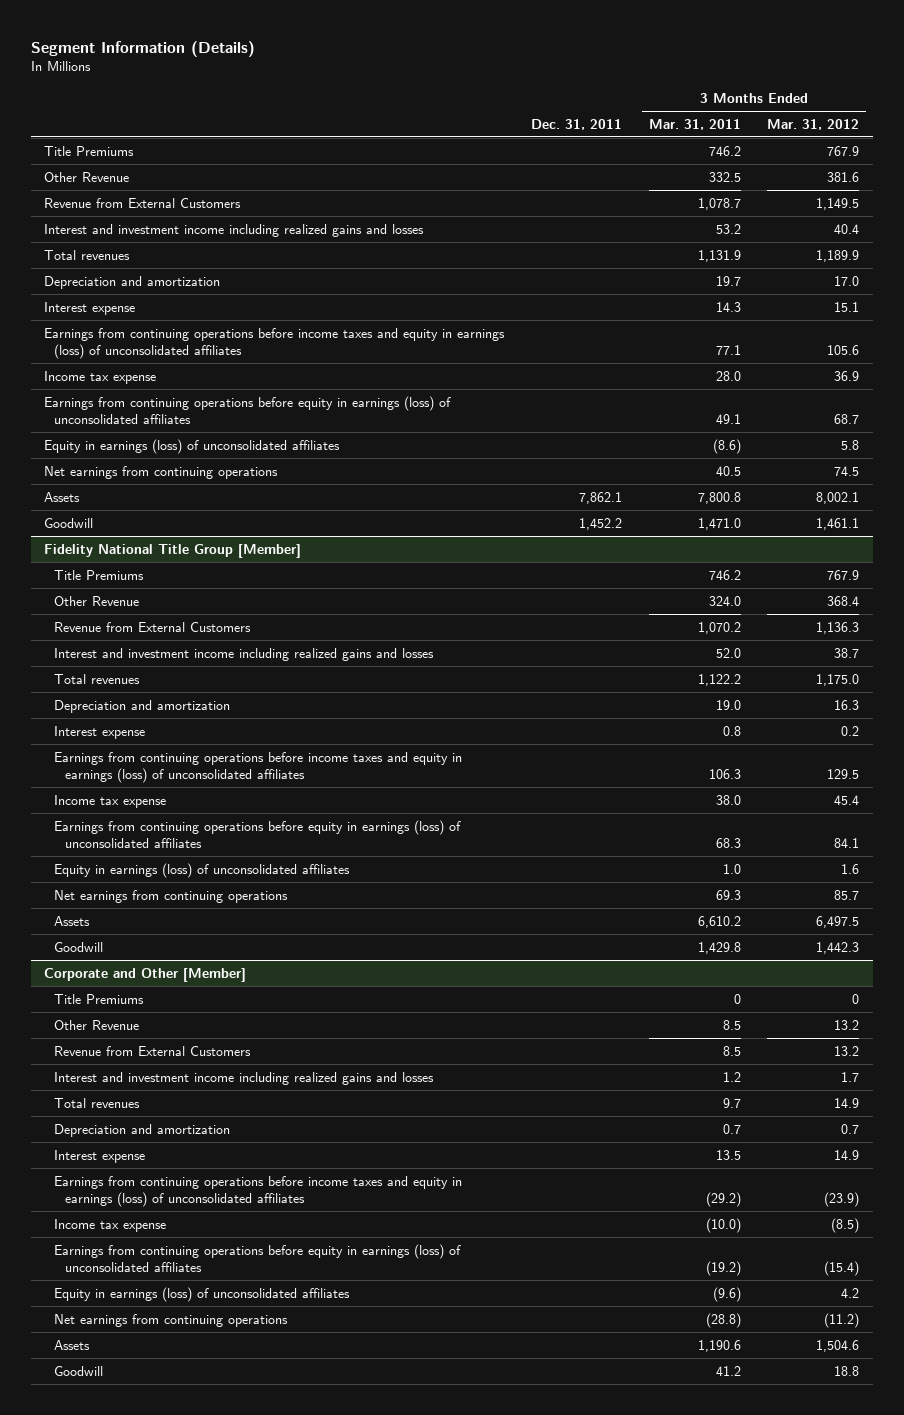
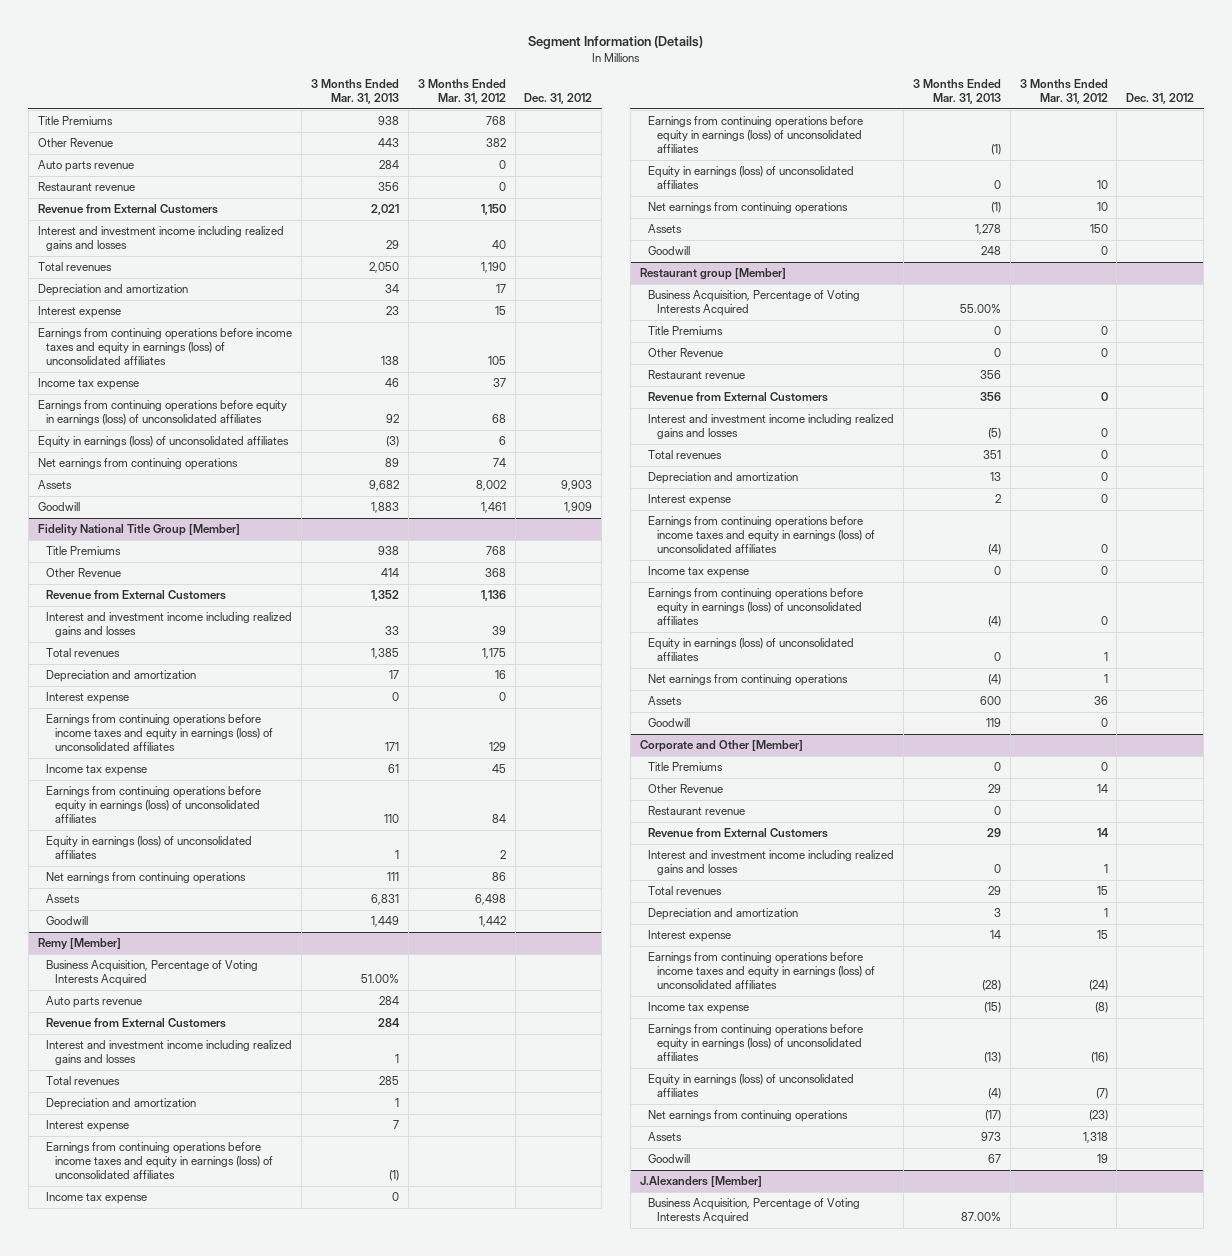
[531,118,623,130] Dec. 31, 2011 -> none
[648,118,741,130] Mar. 31, 2011 -> none
none -> [311,78,400,105] 3 Months Ended Mar. 31, 2013
none -> [524,93,593,105] Dec. 31, 2012
[827,145,860,156] 767.9 -> [485,115,506,125] 768
[827,171,860,182] 381.6 -> [485,137,506,147] 382
none -> [37,159,134,172] Auto parts revenue
none -> [37,181,135,191] Restaurant revenue
[816,197,860,210] 1,149.5 -> [480,203,506,215] 1,150
[834,223,860,234] 40.4 -> [491,240,506,250] 40
[816,249,860,262] 1,189.9 -> [480,261,506,273] 1,190
[834,275,860,286] 17.0 -> [495,283,506,293] 17
[834,301,860,312] 15.1 -> [494,305,506,315] 15
[827,345,860,356] 105.6 -> [487,356,506,366] 105
[834,370,860,381] 36.9 -> [492,377,506,387] 37
[834,414,860,425] 68.7 -> [491,414,506,424] 68
[841,439,860,450] 5.8 -> [498,435,506,445] 6
[834,465,860,476] 74.5 -> [492,457,506,467] 74
[816,491,860,504] 8,002.1 -> [475,479,506,491] 8,002
[816,517,860,530] 1,461.1 -> [480,501,506,513] 1,461
[827,569,860,580] 767.9 -> [485,545,506,555] 768
[827,595,860,606] 368.4 -> [484,567,506,577] 368
[816,621,860,634] 1,136.3 -> [480,589,506,601] 1,136
[834,647,860,658] 38.7 -> [491,626,506,636] 39
[816,673,860,686] 1,175.0 -> [481,647,506,659] 1,175
[834,699,860,710] 16.3 -> [494,669,506,679] 16
[841,725,860,736] 0.2 -> [498,691,506,701] 0
[827,769,860,780] 129.5 -> [488,742,506,752] 129
[834,794,860,805] 45.4 -> [491,763,506,773] 45
[834,838,860,849] 84.1 -> [491,814,506,824] 84
[841,863,860,874] 1.6 -> [499,850,506,860] 2
[834,889,860,900] 85.7 -> [491,871,506,881] 86
[816,915,860,928] 6,497.5 -> [474,893,506,905] 6,498
[816,941,860,954] 1,442.3 -> [478,915,506,927] 1,442
none -> [37,937,121,950] Remy [Member]
none -> [46,959,259,987] Business Acquisition, Percentage of Voting Interests Acquired
none -> [46,995,143,1008] Auto parts revenue
none -> [46,1017,227,1028] Revenue from External Customers
none -> [46,1039,293,1066] Interest and investment income including realized gains and losses
none -> [46,1075,121,1085] Total revenues
none -> [46,1097,197,1110] Depreciation and amortization
none -> [46,1119,130,1132] Interest expense
none -> [46,1141,274,1180] Earnings from continuing operations before income taxes and equity in earnings (loss) of unconsolidated affiliates
none -> [46,1191,148,1204] Income tax expense
none -> [648,115,864,154] Earnings from continuing operations before equity in earnings (loss) of unconsolidated affiliates
none -> [648,165,855,190] Equity in earnings (loss) of unconsolidated affiliates
none -> [648,201,849,214] Net earnings from continuing operations
none -> [648,223,683,233] Assets
none -> [648,245,691,255] Goodwill
none -> [639,267,786,280] Restaurant group [Member]
none -> [648,289,861,317] Business Acquisition, Percentage of Voting Interests Acquired
none -> [648,325,724,335] Title Premiums
none -> [648,347,724,357] Other Revenue
none -> [648,369,746,379] Restaurant revenue
none -> [648,391,829,402] Revenue from External Customers
none -> [648,413,895,440] Interest and investment income including realized gains and losses
none -> [648,449,723,459] Total revenues
none -> [648,471,799,484] Depreciation and amortization
none -> [648,493,732,506] Interest expense
none -> [648,515,875,554] Earnings from continuing operations before income taxes and equity in earnings (loss) of unconsolidated affiliates
none -> [648,565,750,578] Income tax expense
none -> [648,587,864,626] Earnings from continuing operations before equity in earnings (loss) of unconsolidated affiliates
none -> [648,637,855,662] Equity in earnings (loss) of unconsolidated affiliates
none -> [648,673,849,686] Net earnings from continuing operations
none -> [648,695,683,705] Assets
none -> [648,717,691,727] Goodwill
[834,1019,860,1030] 13.2 -> [1096,783,1108,793] 14
none -> [648,805,746,815] Restaurant revenue
[834,1045,860,1056] 13.2 -> [1096,827,1109,837] 14
[841,1071,860,1082] 1.7 -> [1103,864,1108,874] 1
[834,1097,860,1108] 14.9 -> [1096,885,1108,895] 15
[841,1123,860,1134] 0.7 -> [1103,907,1108,917] 1
[834,1149,860,1160] 14.9 -> [1096,929,1108,939] 15
[824,1192,860,1208] (23.9) -> [1088,980,1108,992] (24)
[831,1217,860,1233] (8.5) -> [1094,1001,1108,1013] (8)
[824,1261,860,1277] (15.4) -> [1090,1052,1108,1064] (16)
[841,1287,860,1298] 4.2 -> [1095,1088,1108,1100] (7)
[824,1312,860,1328] (11.2) -> [1088,1109,1108,1121] (23)
[816,1339,860,1352] 1,504.6 -> [1082,1131,1108,1143] 1,318
[834,1365,860,1376] 18.8 -> [1096,1153,1108,1163] 19
none -> [639,1175,762,1187] J.Alexanders [Member]
none -> [648,1197,861,1225] Business Acquisition, Percentage of Voting Interests Acquired

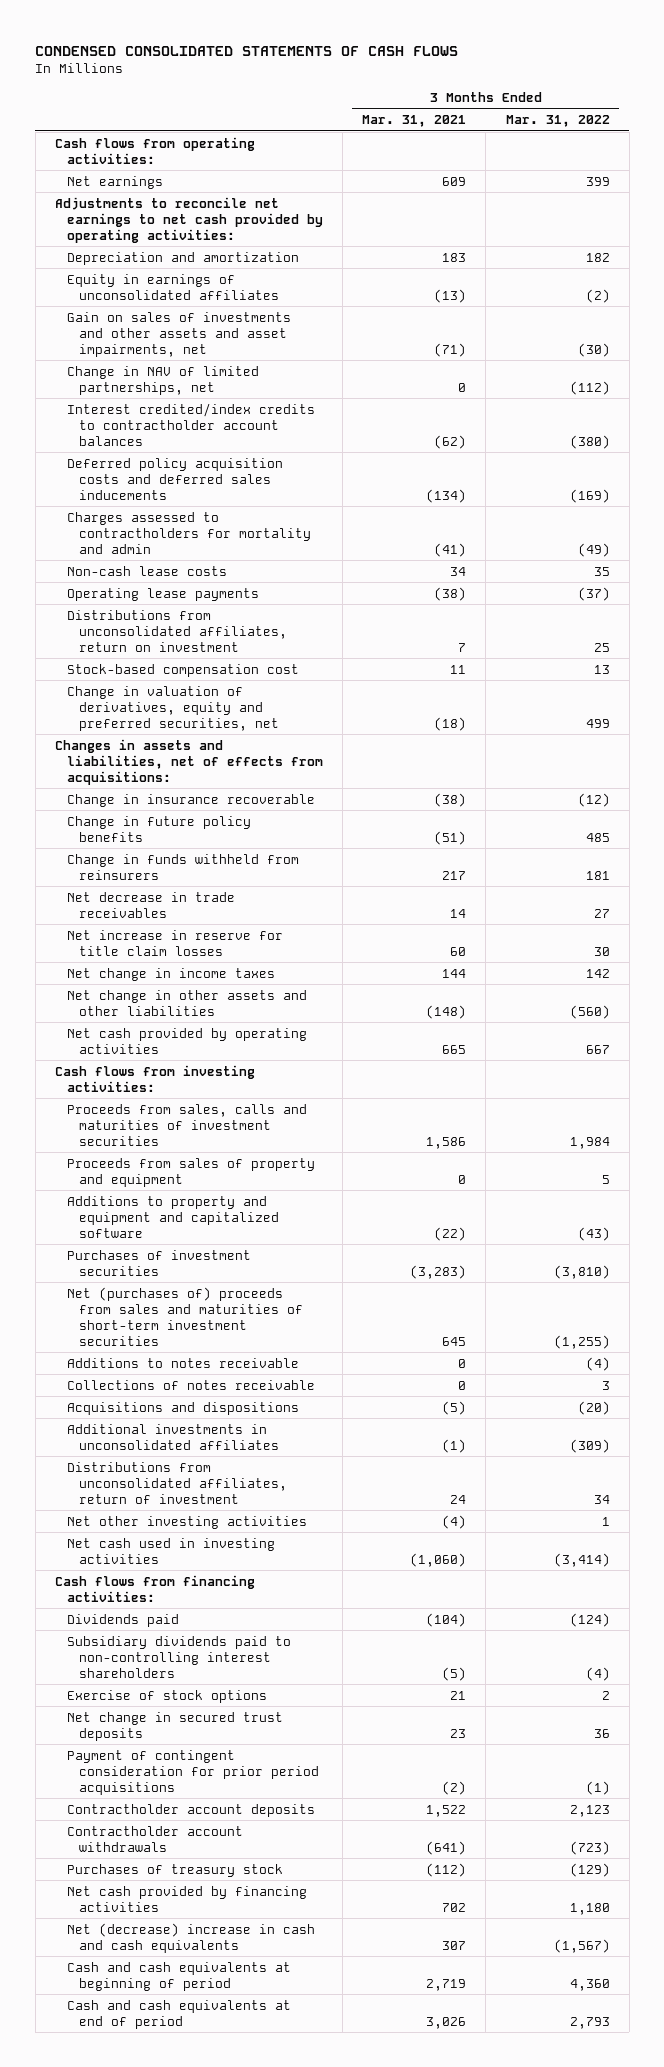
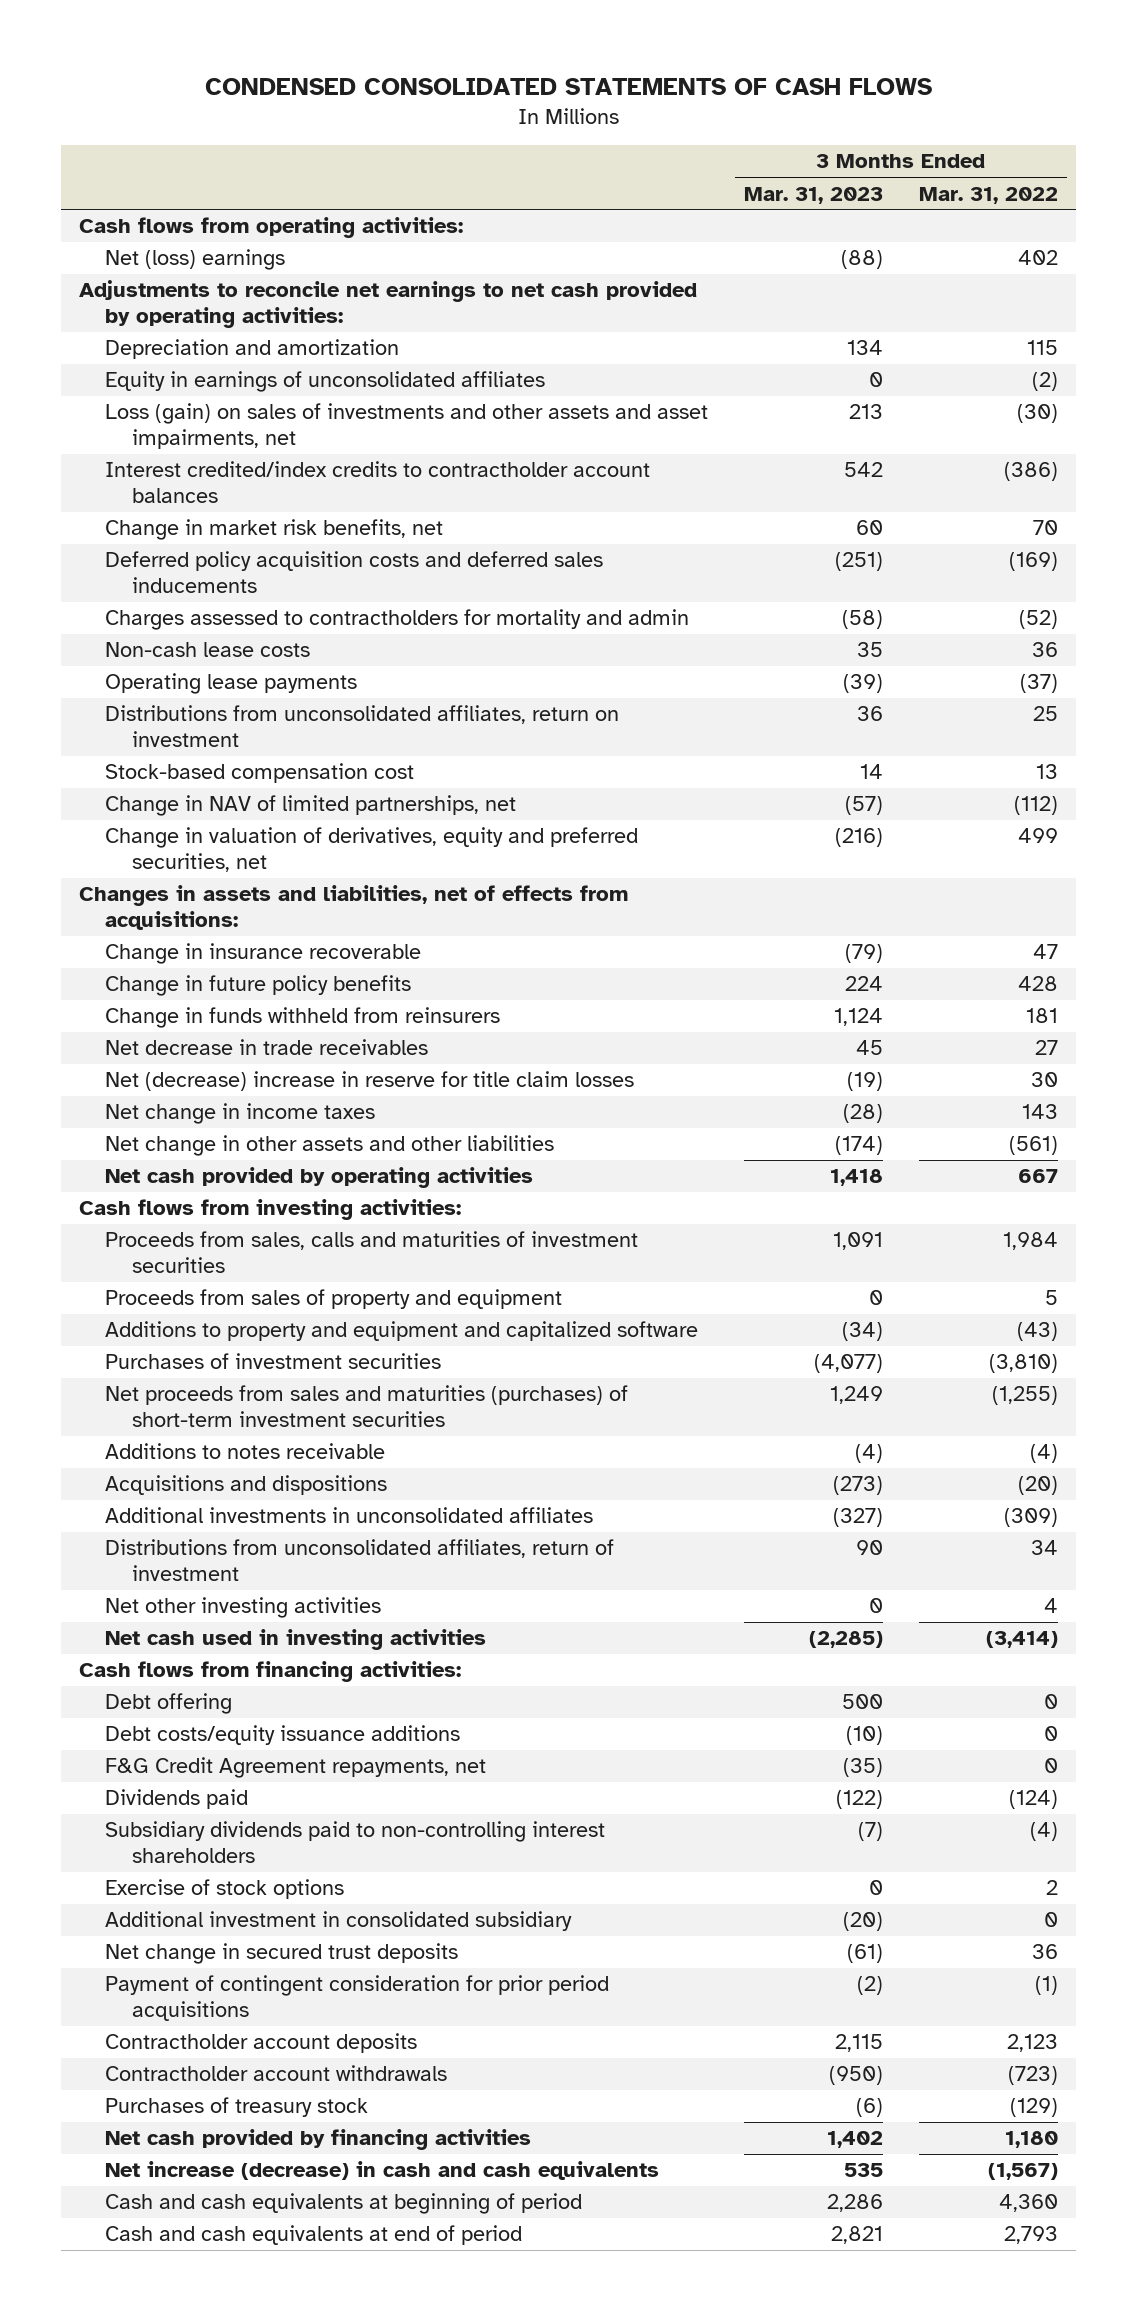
[362,115,467,128] Mar. 31, 2021 -> none
none -> [744,186,884,204] Mar. 31, 2023
[66,175,163,189] Net earnings -> [105,249,286,271] Net (loss) earnings
[585,176,610,186] 399 -> [1018,250,1059,266] 402
[585,252,610,262] 182 -> [1027,340,1059,356] 115
[66,311,291,357] Gain on sales of investments and other assets and asset impairments, net -> [105,403,709,449] Loss (gain) on sales of investments and other assets and asset impairments, net
[569,434,610,449] (380) -> [1004,462,1059,482] (386)
none -> [105,519,444,541] Change in market risk benefits, net
[577,542,610,557] (49) -> [1019,610,1059,630] (52)
[593,566,610,576] 35 -> [1032,642,1059,658] 36
[66,365,259,395] Change in NAV of limited partnerships, net -> [105,795,517,817] Change in NAV of limited partnerships, net
[577,792,610,807] (12) -> [1033,944,1059,960] 47
[585,832,610,842] 485 -> [1018,976,1059,992] 428
[66,929,283,956] Net increase in reserve for title claim losses -> [105,1071,635,1092] Net (decrease) increase in reserve for title claim losses
[585,968,610,978] 142 -> [1022,1104,1059,1120] 143
[569,1004,610,1019] (560) -> [1009,1136,1059,1156] (561)
[66,1286,303,1346] Net (purchases of) proceeds from sales and maturities of short-term investment securities -> [105,1385,629,1427] Net proceeds from sales and maturities (purchases) of short-term investment securities
[66,1379,315,1390] Collections of notes receivable -> none
[601,1516,610,1526] 1 -> [1044,1598,1059,1614] 4
none -> [105,1693,233,1715] Debt offering
none -> [105,1725,461,1746] Debt costs/equity issuance additions
none -> [105,1757,487,1779] F&G Credit Agreement repayments, net
none -> [105,1911,573,1932] Additional investment in consolidated subsidiary
[66,1922,315,1953] Net (decrease) increase in cash and cash equivalents -> [105,2161,660,2181] Net increase (decrease) in cash and cash equivalents

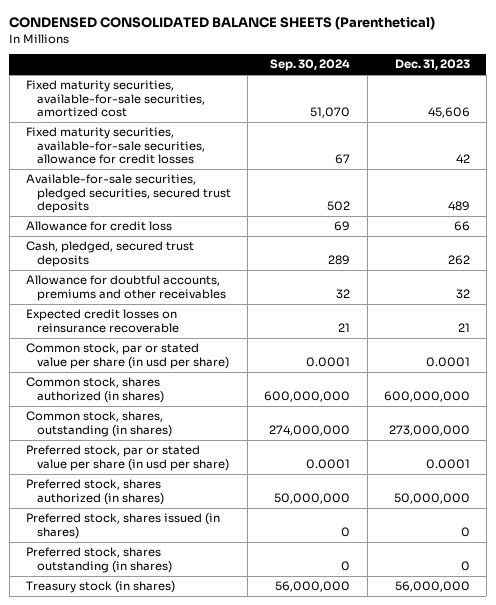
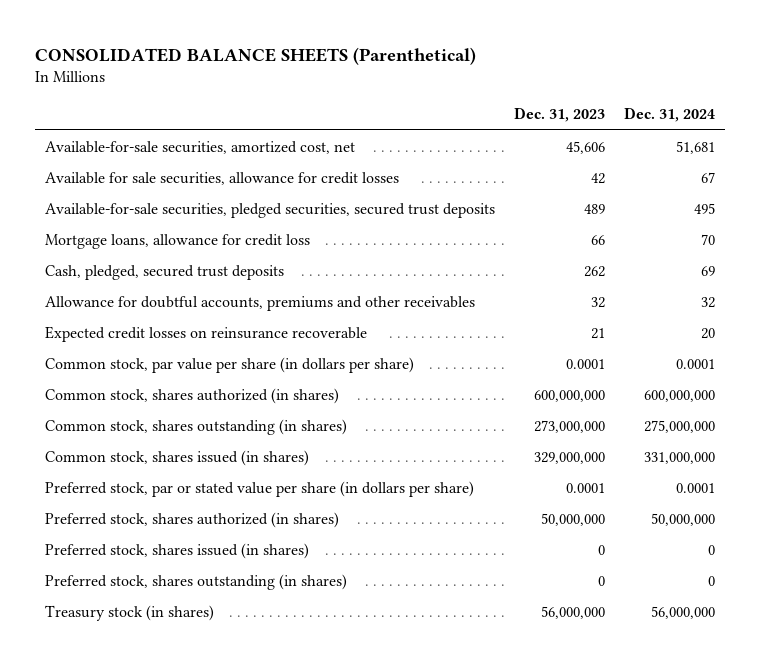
[9,16,436,31] CONDENSED CONSOLIDATED BALANCE SHEETS (Parenthetical) -> [35,46,477,65] CONSOLIDATED BALANCE SHEETS (Parenthetical)
[270,59,351,72] Sep. 30, 2024 -> none
none -> [624,107,716,123] Dec. 31, 2024
[25,80,206,117] Fixed maturity securities, available-for-sale securities, amortized cost -> [44,140,355,154] Available-for-sale securities, amortized cost, net
[25,127,206,164] Fixed maturity securities, available-for-sale securities, allowance for credit losses -> [44,171,399,185] Available for sale securities, allowance for credit losses
[25,221,172,232] Allowance for credit loss -> [44,233,310,249] Mortgage loans, allowance for credit loss
[25,343,230,369] Common stock, par or stated value per share (in usd per share) -> [44,356,414,373] Common stock, par value per share (in dollars per share)
[25,411,173,437] Common stock, shares, outstanding (in shares) -> [44,418,347,435] Common stock, shares outstanding (in shares)
none -> [44,449,309,466] Common stock, shares issued (in shares)
[25,445,230,471] Preferred stock, par or stated value per share (in usd per share) -> [44,480,474,497] Preferred stock, par or stated value per share (in dollars per share)

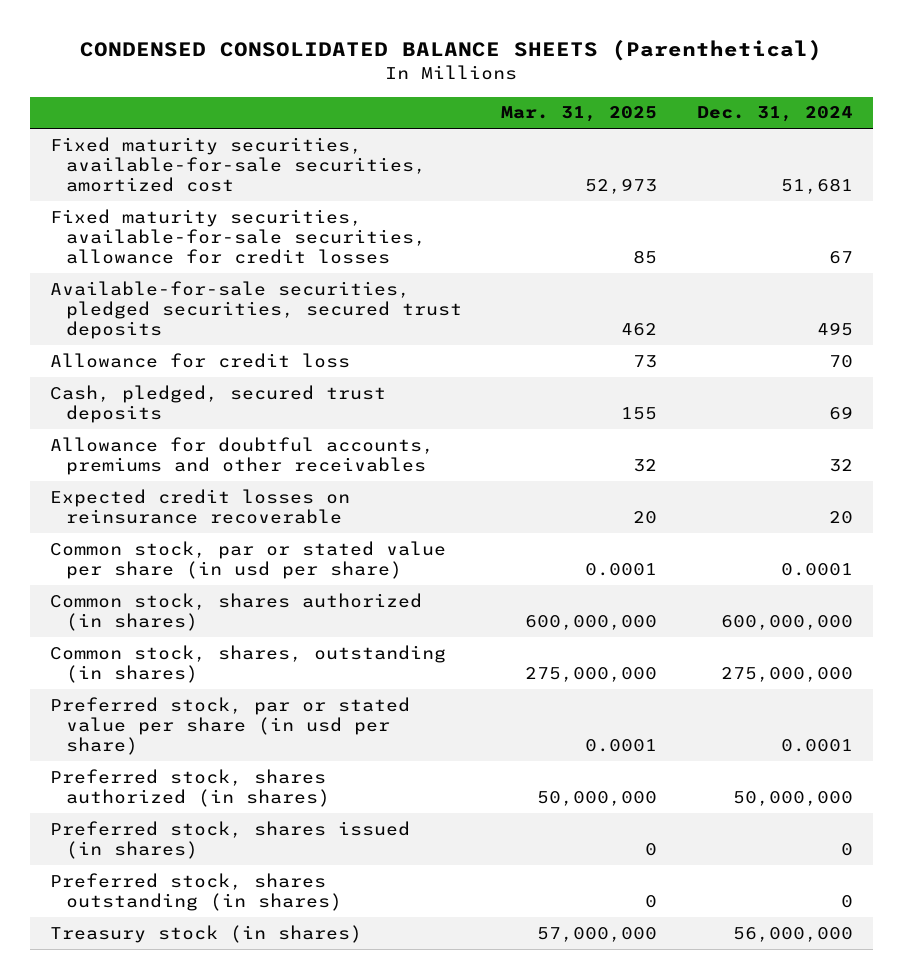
[35,46,477,65] CONSOLIDATED BALANCE SHEETS (Parenthetical) -> [80,40,823,62] CONDENSED CONSOLIDATED BALANCE SHEETS (Parenthetical)
[514,107,606,123] Dec. 31, 2023 -> none
none -> [501,106,658,123] Mar. 31, 2025
[44,140,355,154] Available-for-sale securities, amortized cost, net -> [49,136,426,192] Fixed maturity securities, available-for-sale securities, amortized cost
[44,171,399,185] Available for sale securities, allowance for credit losses -> [49,208,426,264] Fixed maturity securities, available-for-sale securities, allowance for credit losses
[44,233,310,249] Mortgage loans, allowance for credit loss -> [49,352,350,368] Allowance for credit loss
[44,356,414,373] Common stock, par value per share (in dollars per share) -> [49,540,446,579] Common stock, par or stated value per share (in usd per share)
[44,449,309,466] Common stock, shares issued (in shares) -> none
[44,418,347,435] Common stock, shares outstanding (in shares) -> [49,644,446,683] Common stock, shares, outstanding (in shares)
[44,480,474,497] Preferred stock, par or stated value per share (in dollars per share) -> [49,696,410,755] Preferred stock, par or stated value per share (in usd per share)

